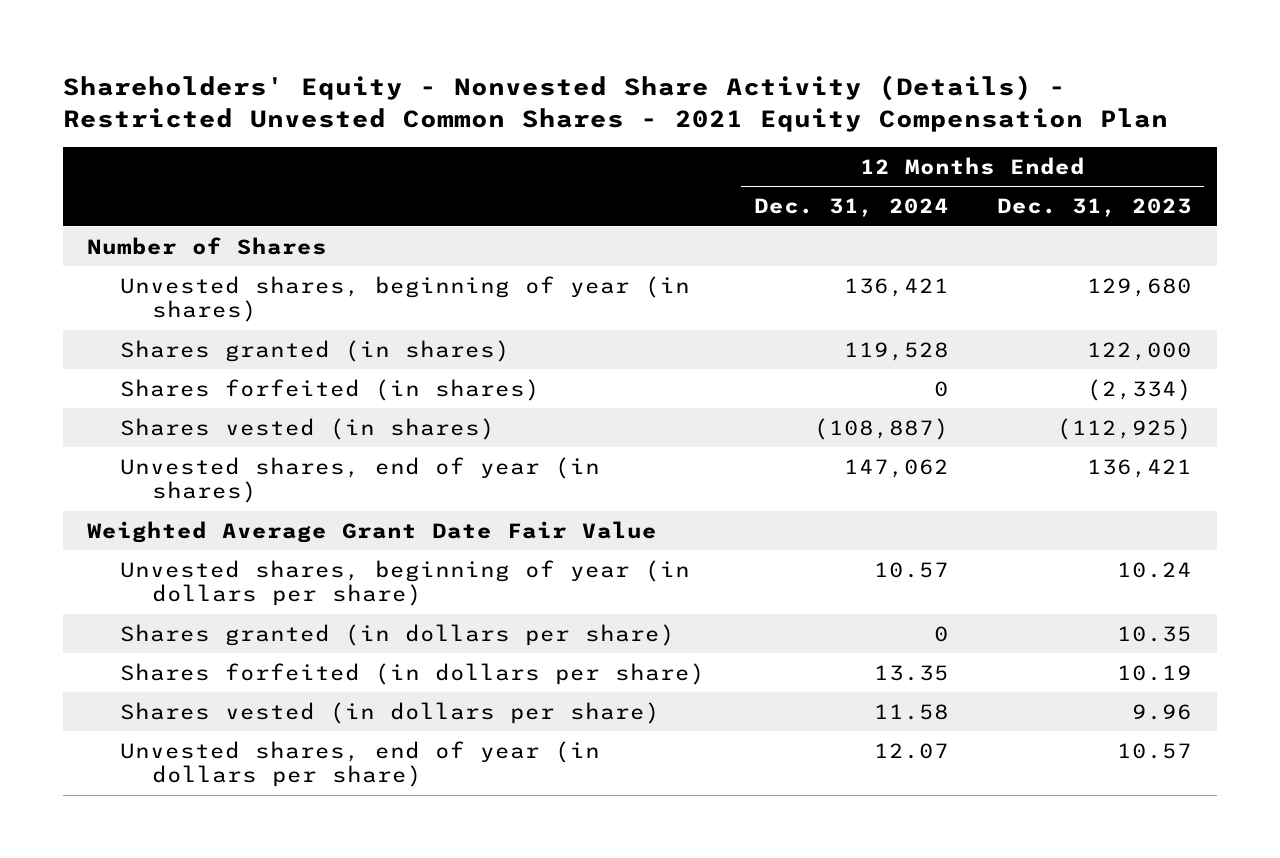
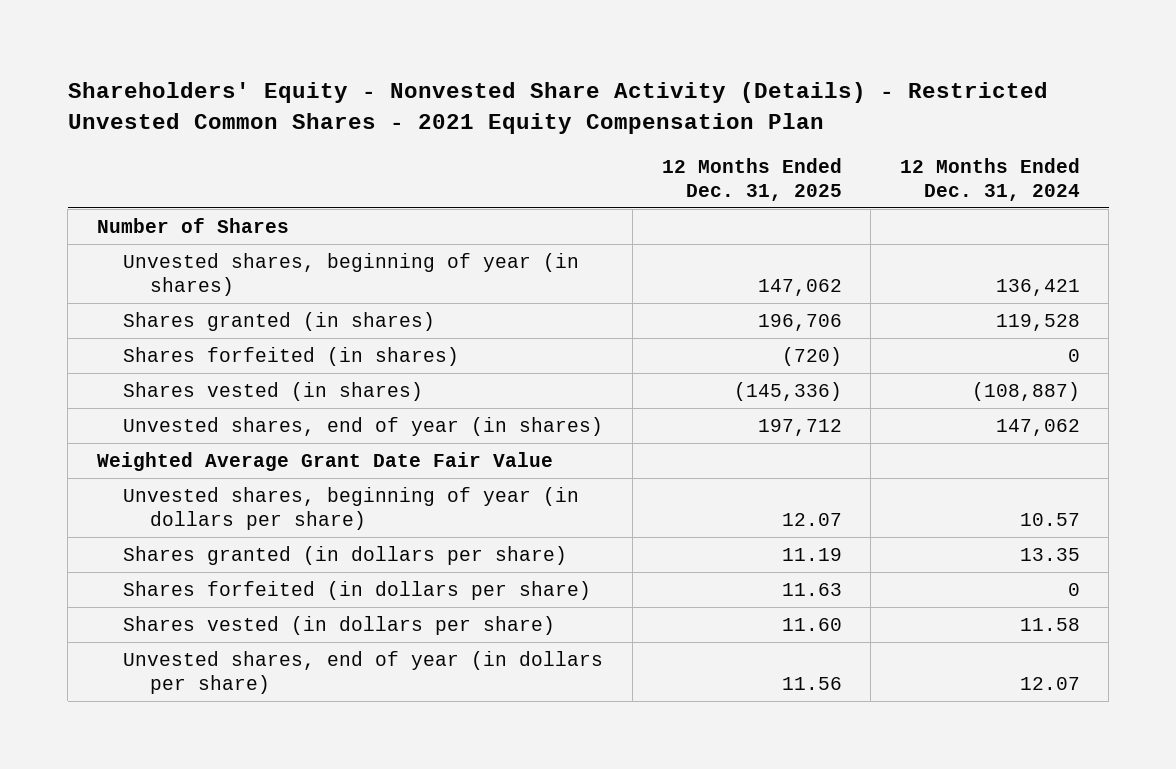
[997,198,1193,218] Dec. 31, 2023 -> none
none -> [661,157,842,201] 12 Months Ended Dec. 31, 2025
[933,625,949,642] 0 -> [1019,548,1080,562] 13.35
[873,664,949,681] 13.35 -> [1067,583,1080,597] 0

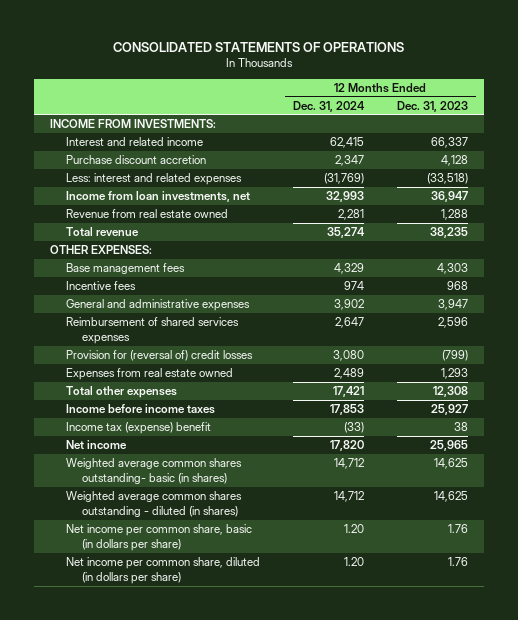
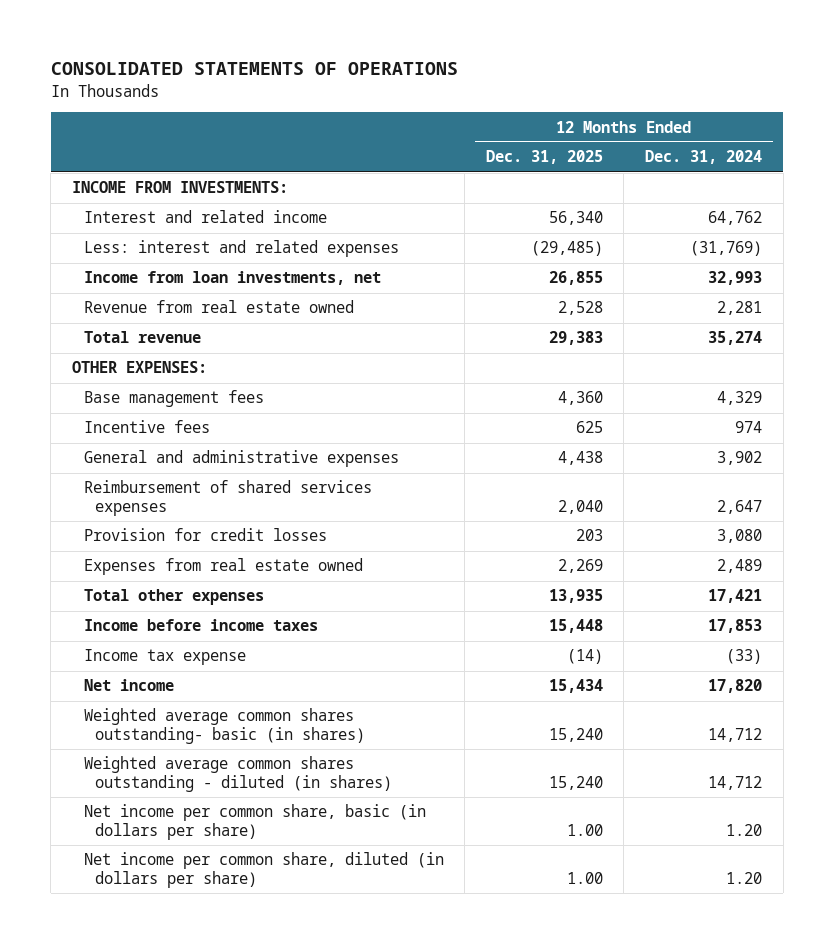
[396,100,468,112] Dec. 31, 2023 -> none
none -> [485,150,603,165] Dec. 31, 2025
[66,155,207,165] Purchase discount accretion -> none
[330,137,365,149] 62,415 -> [708,211,763,226] 64,762
[66,350,254,362] Provision for (reversal of) credit losses -> [83,528,327,542] Provision for credit losses
[66,422,212,435] Income tax (expense) benefit -> [83,649,246,666] Income tax expense

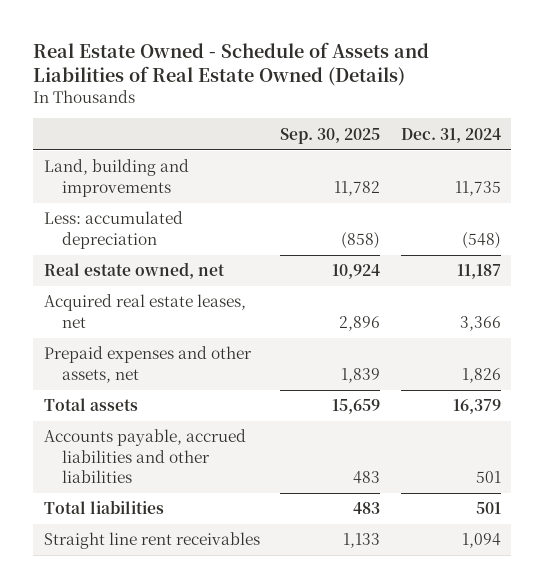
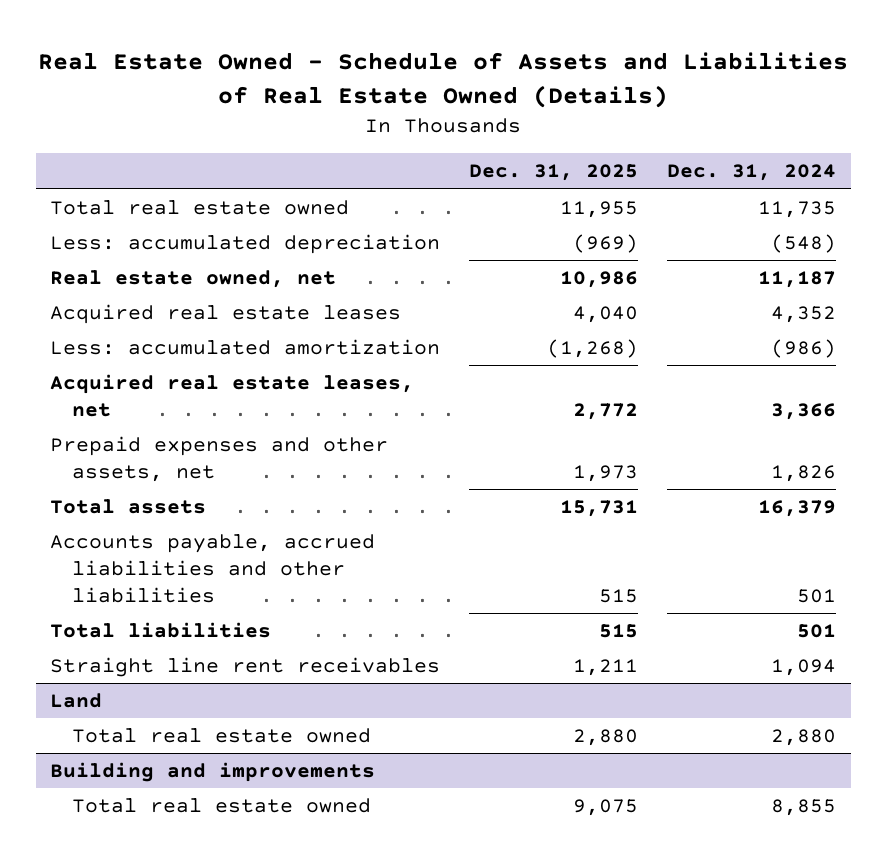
[280,127,381,144] Sep. 30, 2025 -> none
none -> [469,164,639,182] Dec. 31, 2025
[43,159,189,197] Land, building and improvements -> [50,200,350,216] Total real estate owned
none -> [50,304,402,325] Acquired real estate leases
none -> [50,339,441,356] Less: accumulated amortization
none -> [50,693,103,709] Land
none -> [72,728,372,744] Total real estate owned
none -> [50,762,376,783] Building and improvements
none -> [72,798,372,814] Total real estate owned

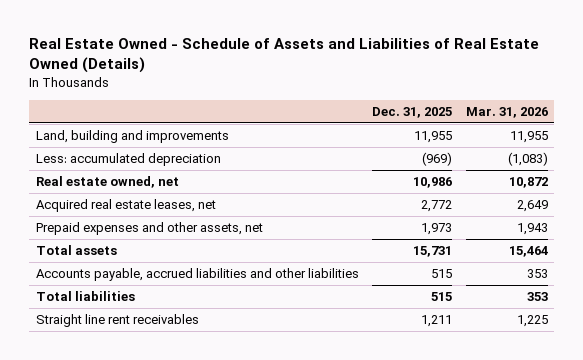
[667,164,837,182] Dec. 31, 2024 -> none
none -> [465,107,548,119] Mar. 31, 2026
[50,200,350,216] Total real estate owned -> [35,130,229,144] Land, building and improvements
[50,304,402,325] Acquired real estate leases -> none
[50,339,441,356] Less: accumulated amortization -> none
[50,693,103,709] Land -> none
[72,728,372,744] Total real estate owned -> none
[50,762,376,783] Building and improvements -> none
[72,798,372,814] Total real estate owned -> none

